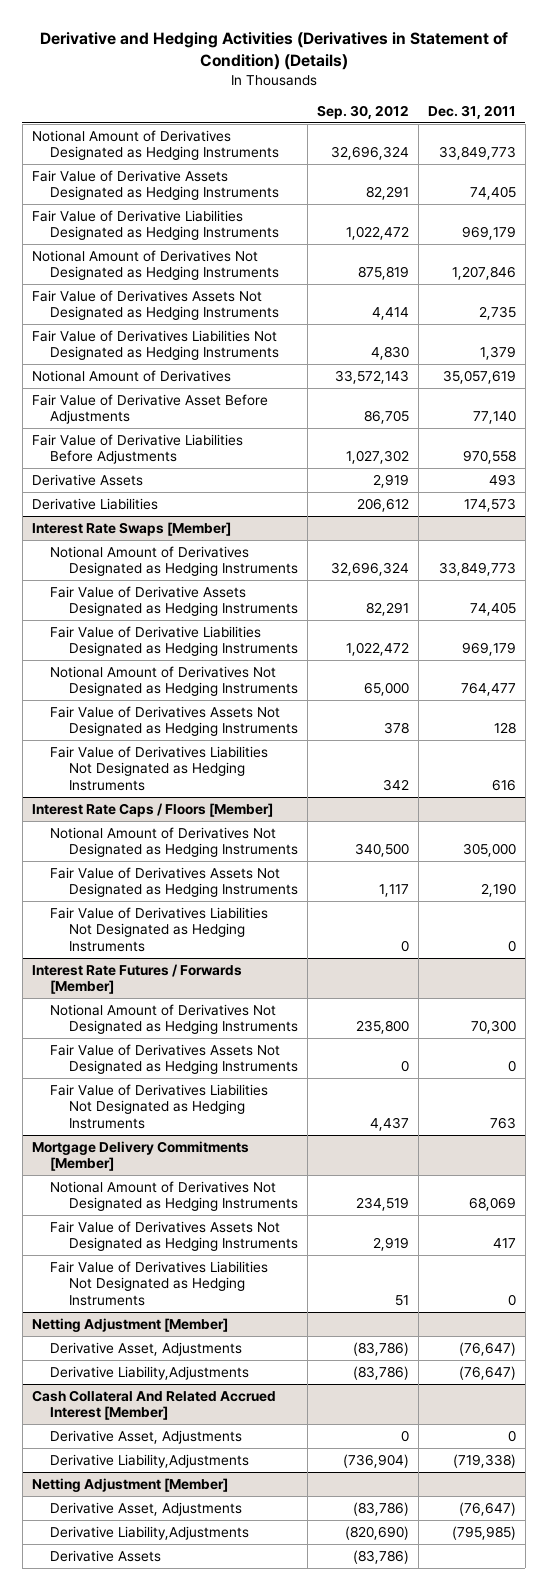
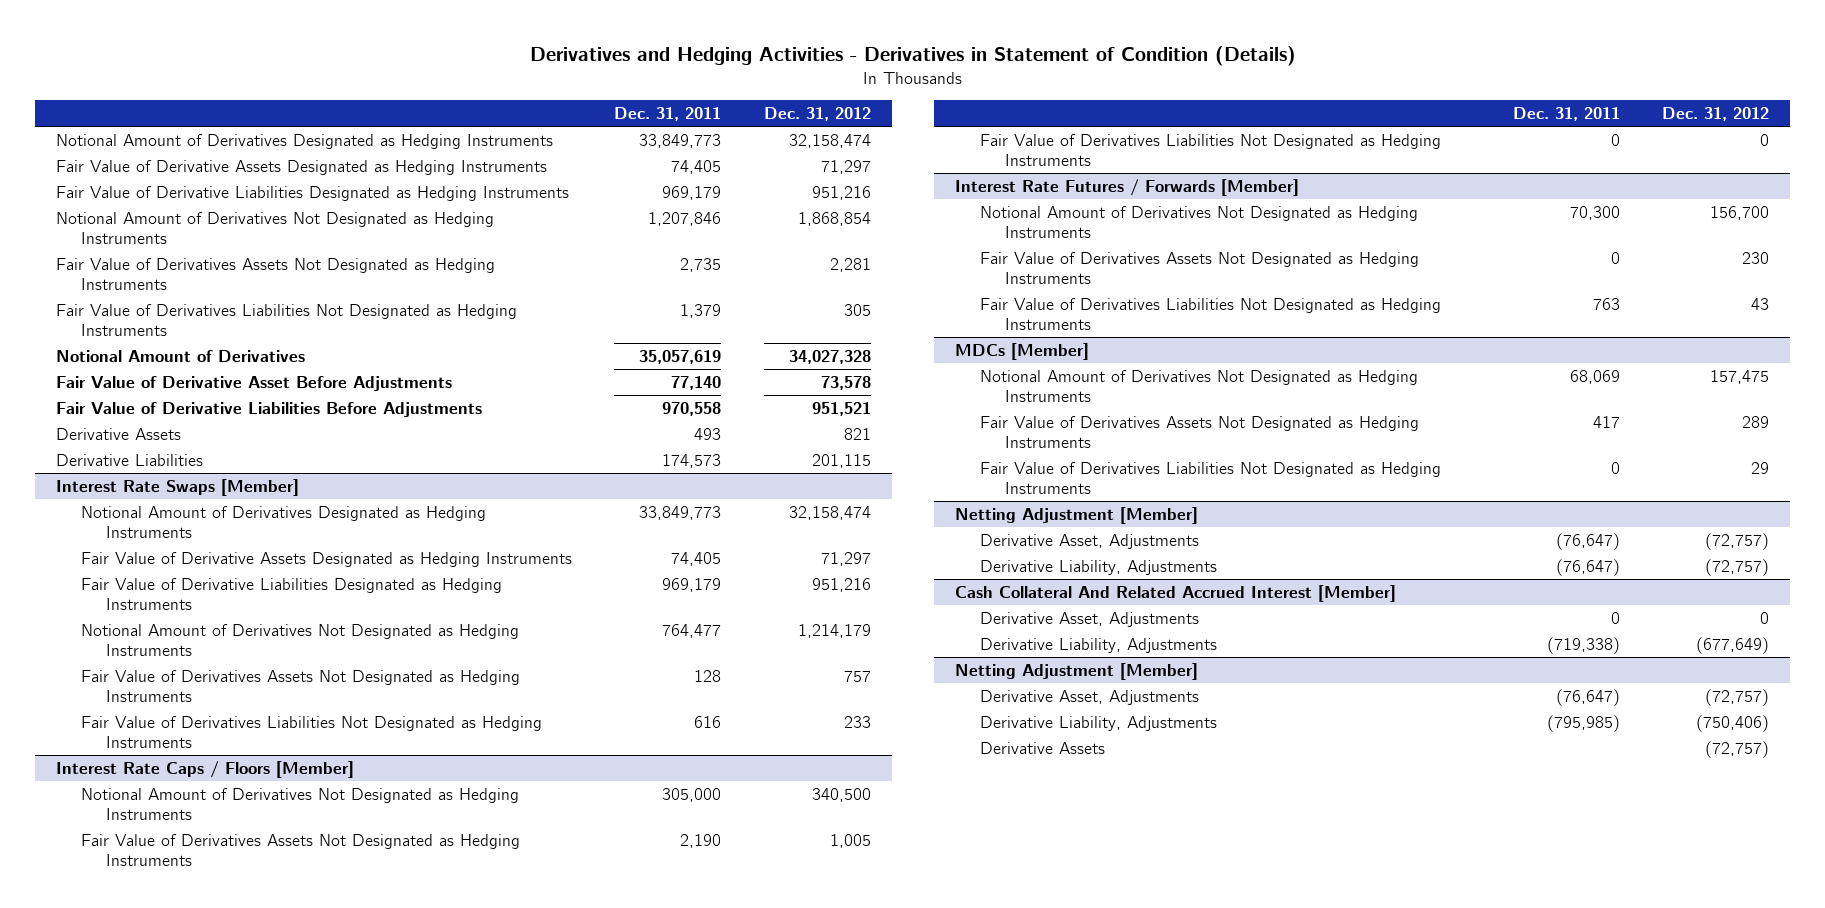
[39,32,508,70] Derivative and Hedging Activities (Derivatives in Statement of Condition) (Details) -> [529,46,1296,67] Derivatives and Hedging Activities - Derivatives in Statement of Condition (Details)
[316,104,409,119] Sep. 30, 2012 -> none
none -> [763,107,871,122] Dec. 31, 2012
[31,1140,249,1172] Mortgage Delivery Commitments [Member] -> none
none -> [954,342,1089,360] MDCs [Member]
[50,1365,250,1380] Derivative Liability,Adjustments -> [979,559,1217,575] Derivative Liability, Adjustments
[50,1453,250,1468] Derivative Liability,Adjustments -> [979,637,1217,653] Derivative Liability, Adjustments
[50,1525,250,1540] Derivative Liability,Adjustments -> [979,715,1217,731] Derivative Liability, Adjustments

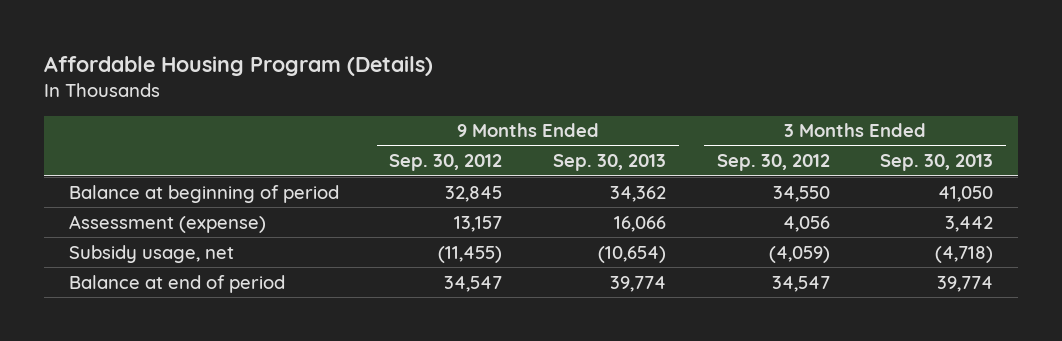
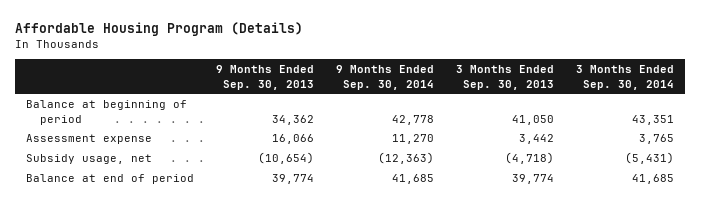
[389,154,503,172] Sep. 30, 2012 -> none
[716,154,830,172] Sep. 30, 2012 -> none
none -> [336,65,435,90] 9 Months Ended Sep. 30, 2014
none -> [576,65,675,90] 3 Months Ended Sep. 30, 2014
[68,214,266,233] Assessment (expense) -> [26,134,153,145] Assessment expense

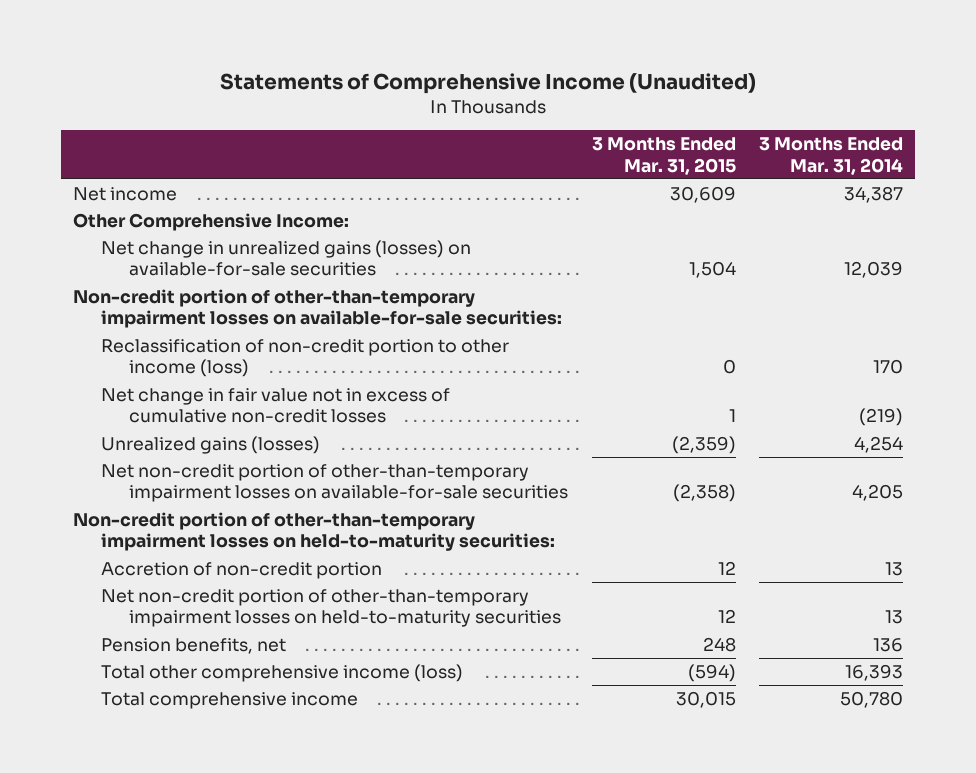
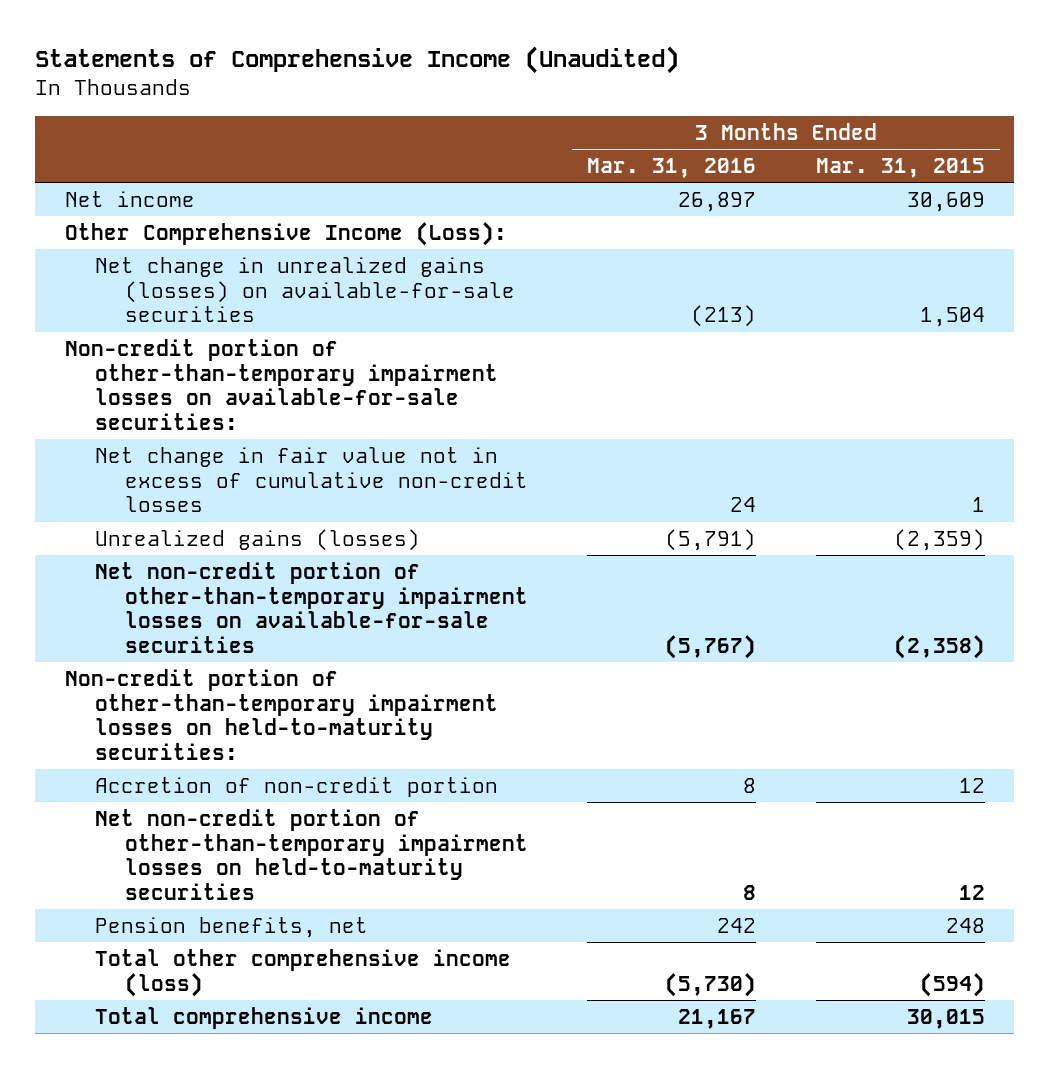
[759,137,904,175] 3 Months Ended Mar. 31, 2014 -> none
none -> [587,158,757,179] Mar. 31, 2016
[73,213,350,232] Other Comprehensive Income: -> [64,221,507,246] Other Comprehensive Income (Loss):
[101,339,510,378] Reclassification of non-credit portion to other income (loss) -> none

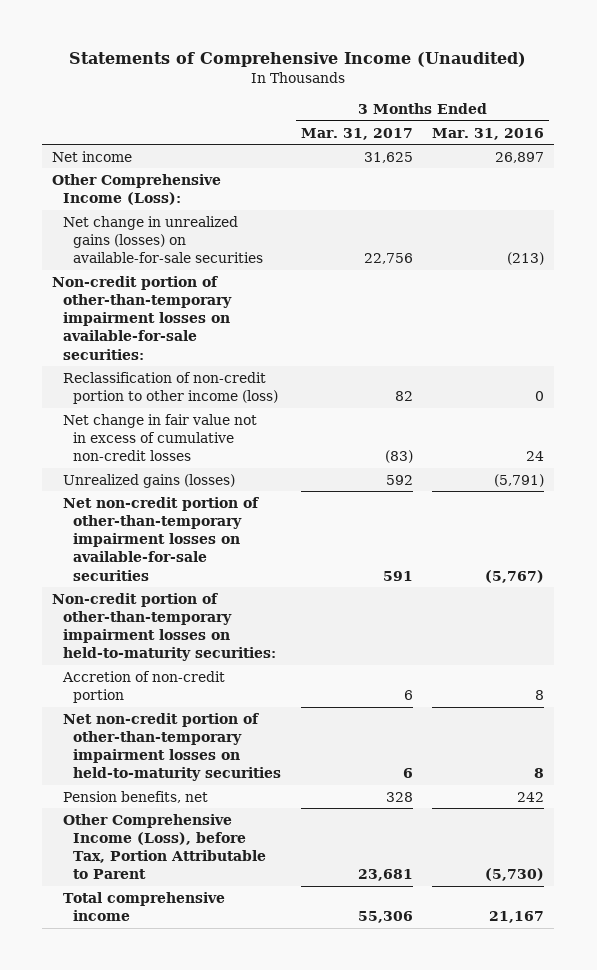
[815,158,985,179] Mar. 31, 2015 -> none
none -> [300,127,413,140] Mar. 31, 2017
none -> [62,371,279,405] Reclassification of non-credit portion to other income (loss)
[94,948,511,997] Total other comprehensive income (loss) -> [62,813,267,880] Other Comprehensive Income (Loss), before Tax, Portion Attributable to Parent

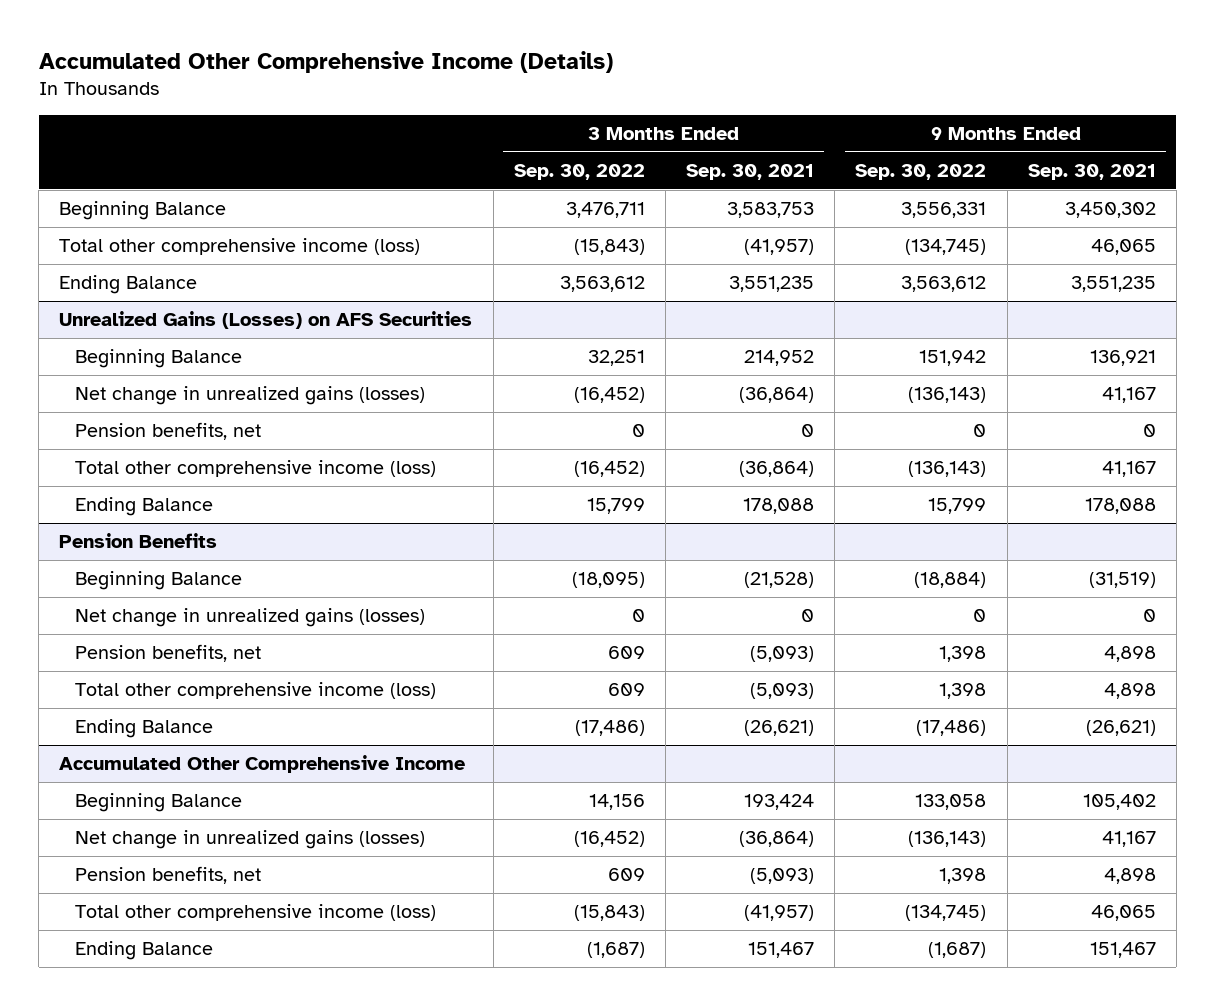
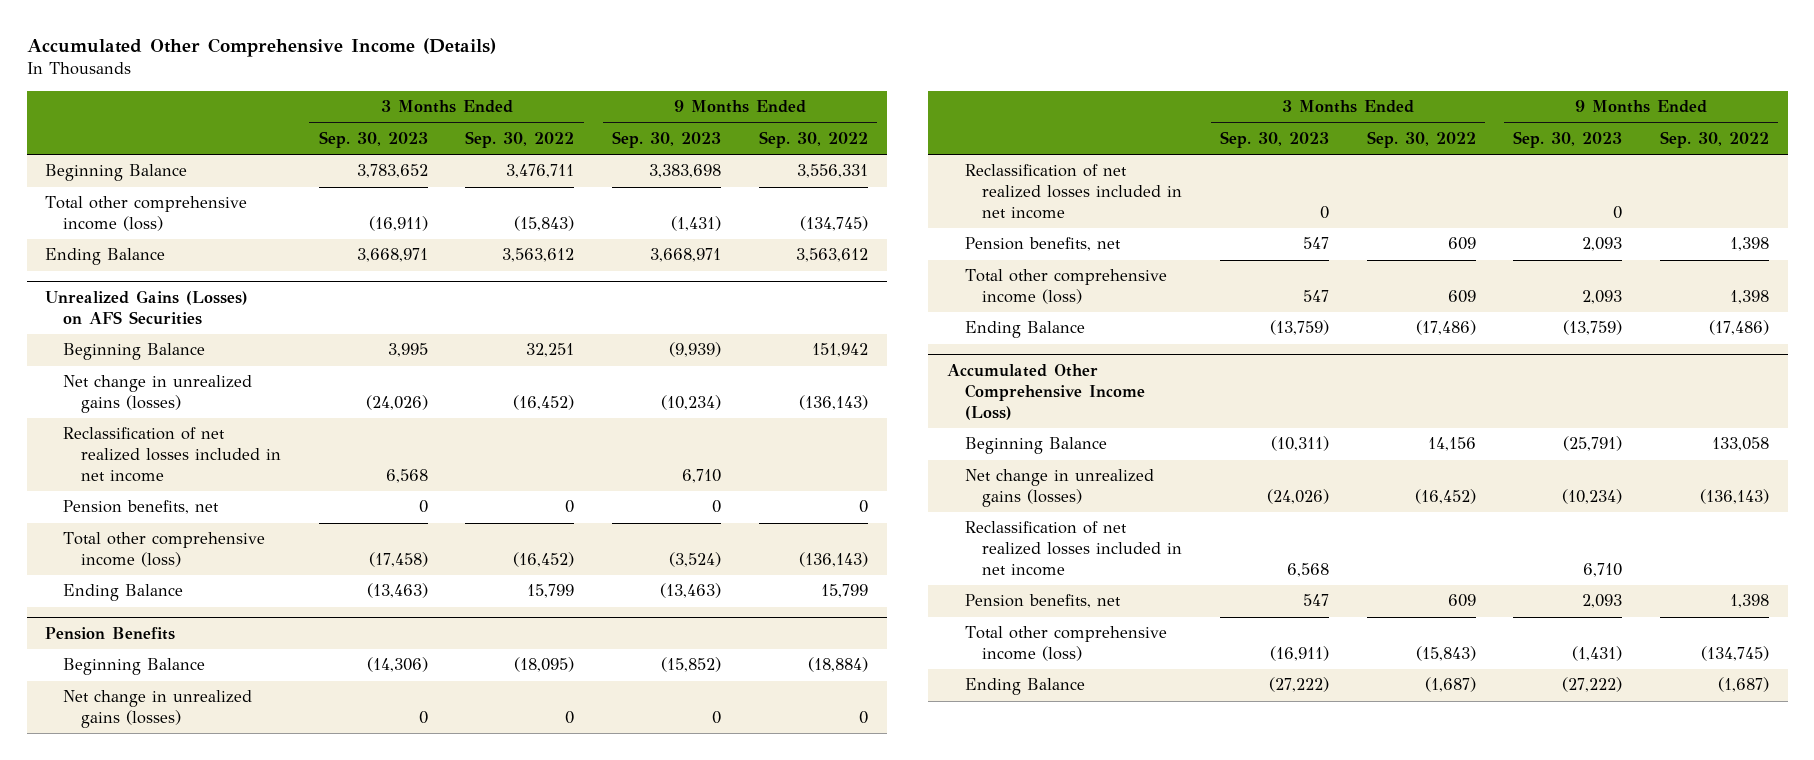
[686,163,815,180] Sep. 30, 2021 -> none
[1027,163,1156,180] Sep. 30, 2021 -> none
none -> [318,130,428,148] Sep. 30, 2023
none -> [612,130,722,148] Sep. 30, 2023
none -> [63,427,282,483] Reclassification of net realized losses included in net income
none -> [964,164,1183,220] Reclassification of net realized losses included in net income
[59,755,466,774] Accumulated Other Comprehensive Income -> [946,363,1145,420] Accumulated Other Comprehensive Income (Loss)
none -> [964,521,1183,577] Reclassification of net realized losses included in net income

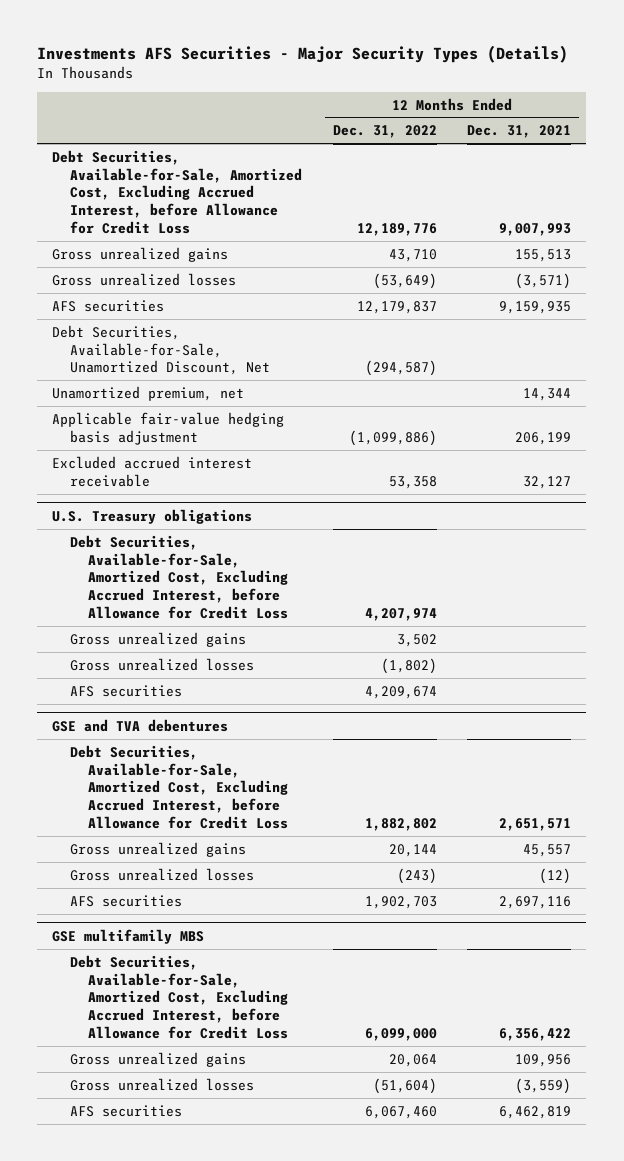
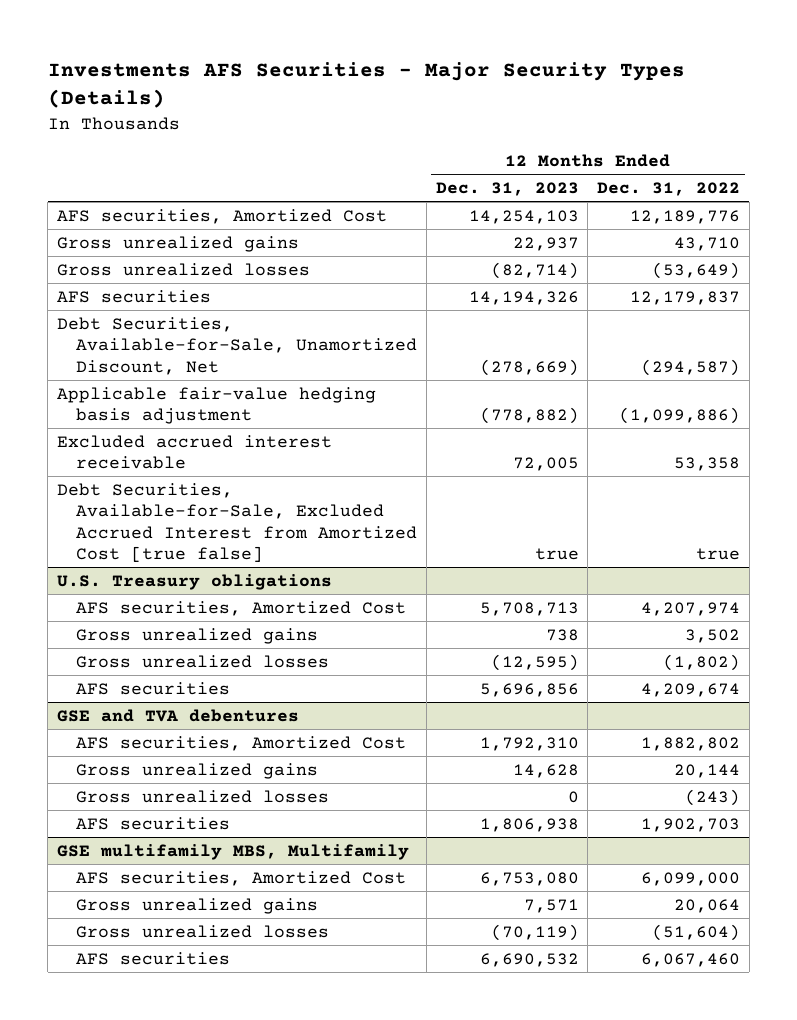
[467,125,572,139] Dec. 31, 2021 -> none
none -> [435,182,579,197] Dec. 31, 2023
[52,149,303,234] Debt Securities, Available-for-Sale, Amortized Cost, Excluding Accrued Interest, before Allowance for Credit Loss -> [57,208,388,224] AFS securities, Amortized Cost
[52,385,245,401] Unamortized premium, net -> none
none -> [57,482,418,563] Debt Securities, Available-for-Sale, Excluded Accrued Interest from Amortized Cost [true false]
[70,534,289,619] Debt Securities, Available-for-Sale, Amortized Cost, Excluding Accrued Interest, before Allowance for Credit Loss -> [76,600,407,616] AFS securities, Amortized Cost
[70,744,289,829] Debt Securities, Available-for-Sale, Amortized Cost, Excluding Accrued Interest, before Allowance for Credit Loss -> [76,735,407,751] AFS securities, Amortized Cost
[52,928,205,944] GSE multifamily MBS -> [57,843,410,860] GSE multifamily MBS, Multifamily
[70,954,289,1039] Debt Securities, Available-for-Sale, Amortized Cost, Excluding Accrued Interest, before Allowance for Credit Loss -> [76,870,407,886] AFS securities, Amortized Cost

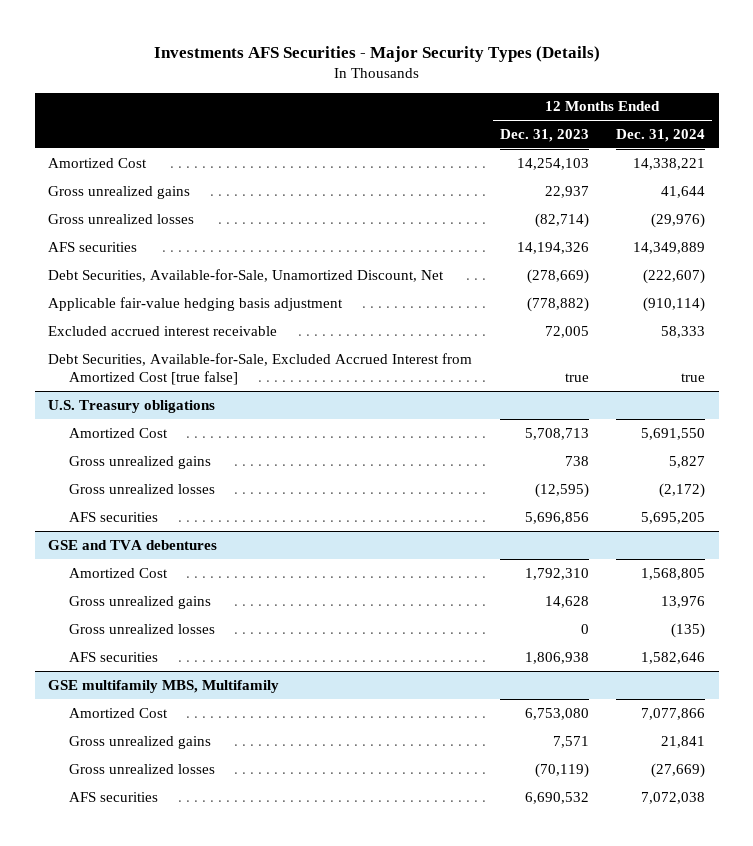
[597,182,741,197] Dec. 31, 2022 -> none
none -> [616,129,706,143] Dec. 31, 2024
[57,208,388,224] AFS securities, Amortized Cost -> [48,157,148,168] Amortized Cost
[76,600,407,616] AFS securities, Amortized Cost -> [68,427,168,438] Amortized Cost
[76,735,407,751] AFS securities, Amortized Cost -> [68,567,168,578] Amortized Cost
[76,870,407,886] AFS securities, Amortized Cost -> [68,707,168,718] Amortized Cost

